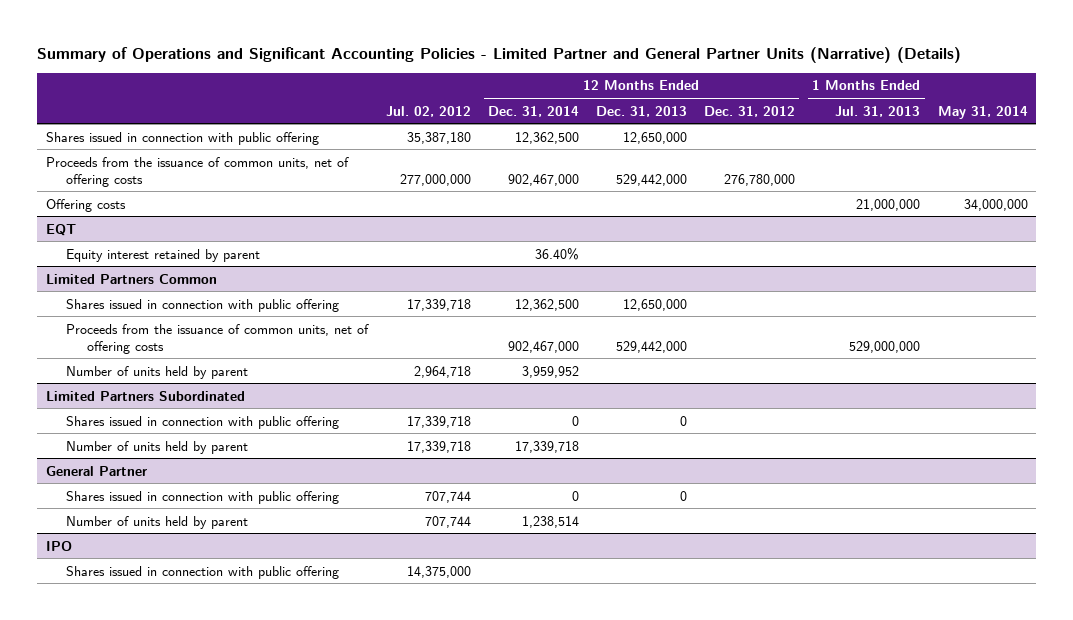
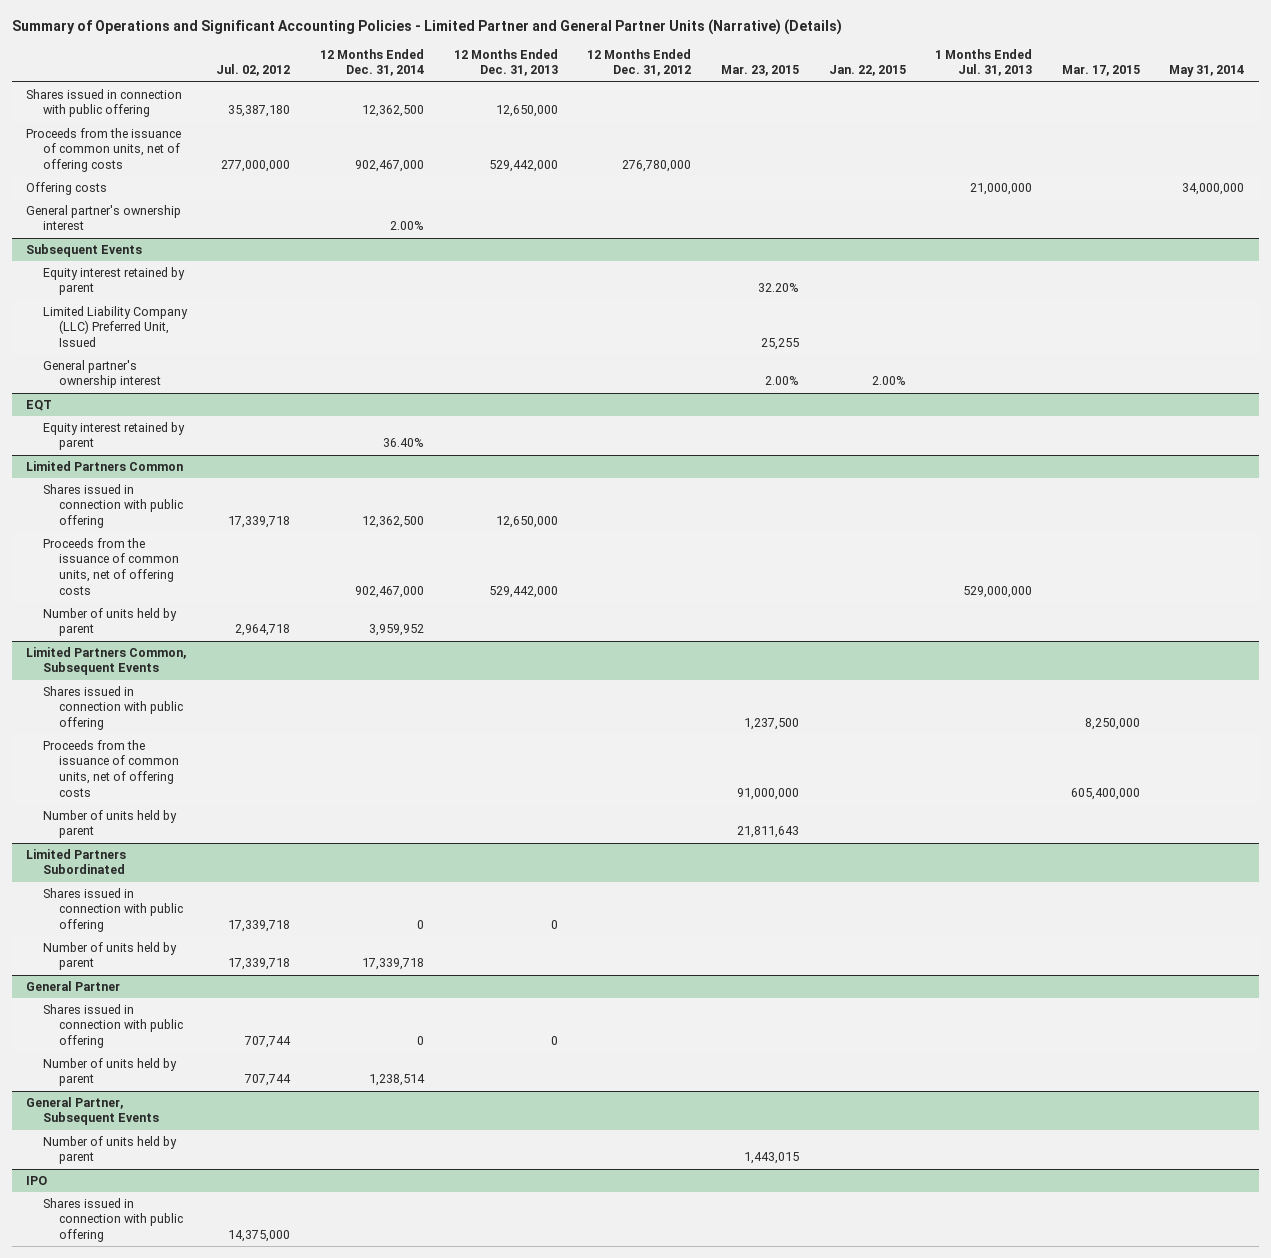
none -> [720,65,799,77] Mar. 23, 2015
none -> [828,65,906,77] Jan. 22, 2015
none -> [1061,65,1140,77] Mar. 17, 2015
none -> [26,204,182,231] General partner's ownership interest
none -> [26,243,143,257] Subsequent Events
none -> [42,266,185,296] Equity interest retained by parent
none -> [42,305,188,348] Limited Liability Company (LLC) Preferred Unit, Issued
none -> [42,359,162,389] General partner's ownership interest
none -> [26,646,187,676] Limited Partners Common, Subsequent Events
none -> [42,685,184,731] Shares issued in connection with public offering
none -> [42,739,180,797] Proceeds from the issuance of common units, net of offering costs
none -> [42,809,177,839] Number of units held by parent
none -> [26,1096,159,1126] General Partner, Subsequent Events
none -> [42,1135,177,1165] Number of units held by parent

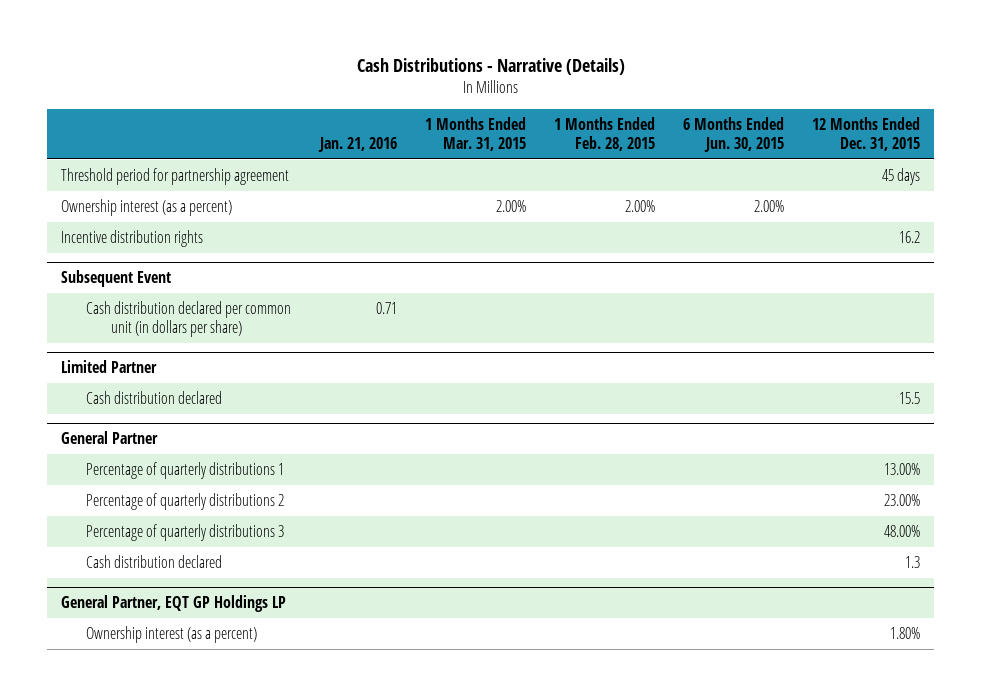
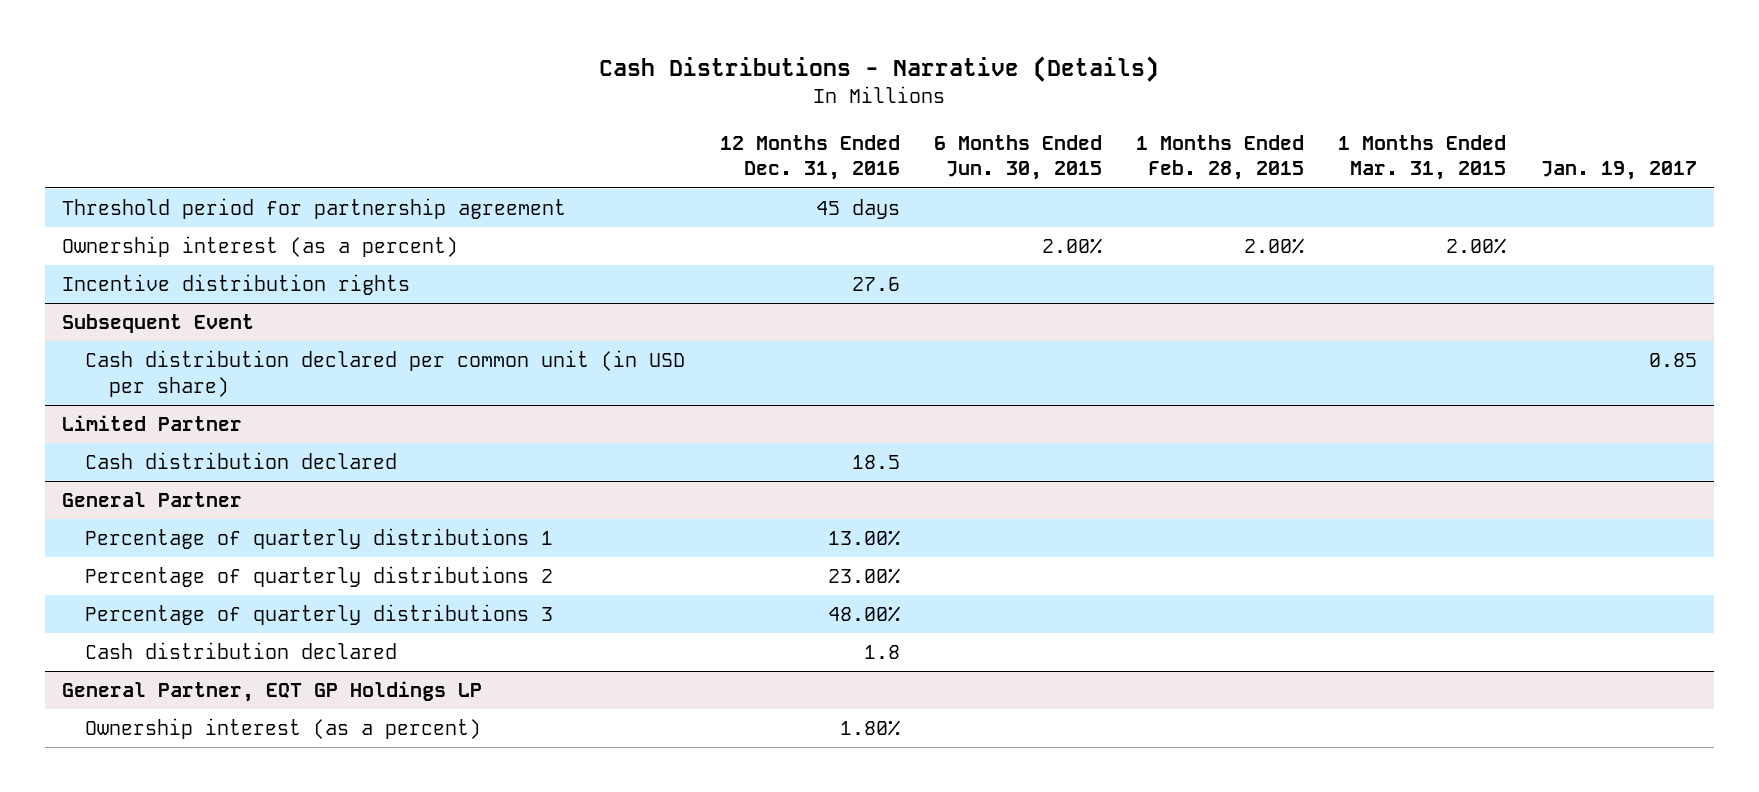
[317,136,397,152] Jan. 21, 2016 -> none
[812,117,921,151] 12 Months Ended Dec. 31, 2015 -> none
none -> [719,134,900,181] 12 Months Ended Dec. 31, 2016
none -> [1540,161,1697,181] Jan. 19, 2017
[86,301,292,337] Cash distribution declared per common unit (in dollars per share) -> [85,350,686,397] Cash distribution declared per common unit (in USD per share)

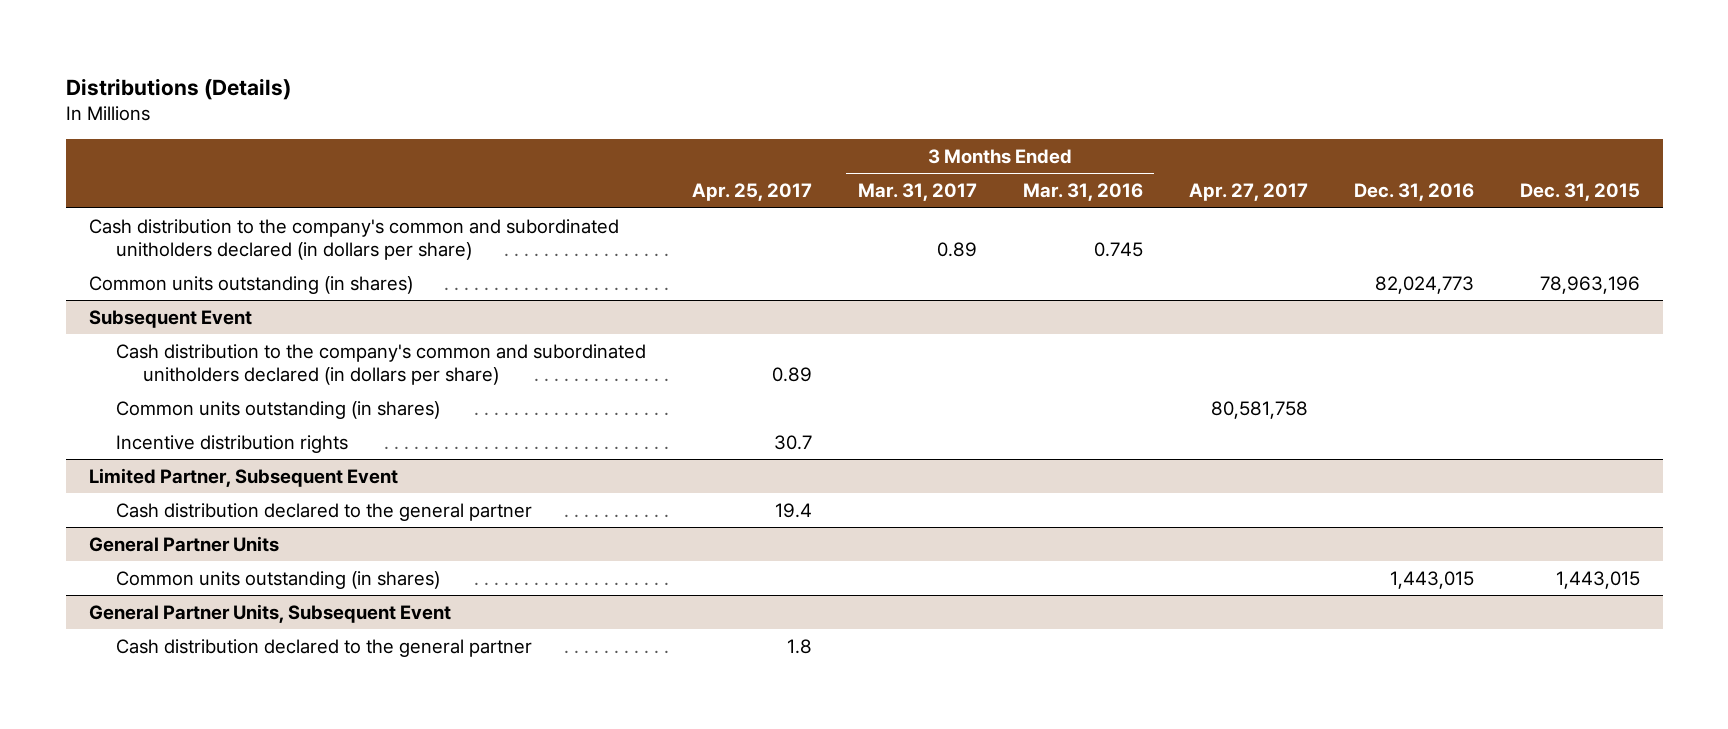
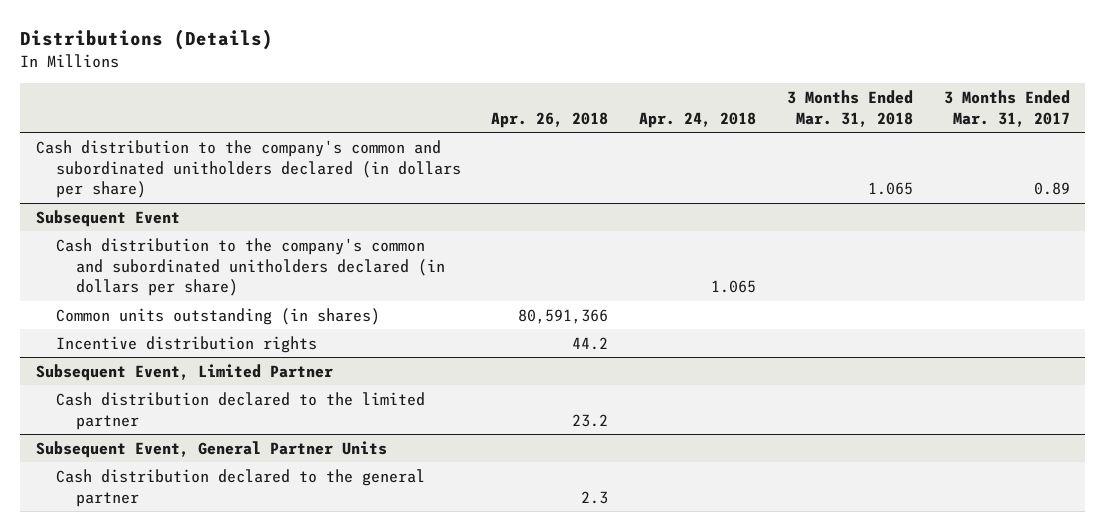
[691,183,812,202] Apr. 25, 2017 -> none
[1022,183,1143,202] Mar. 31, 2016 -> none
[1188,183,1308,202] Apr. 27, 2017 -> none
[1353,183,1474,202] Dec. 31, 2016 -> none
[1519,183,1640,202] Dec. 31, 2015 -> none
none -> [491,111,609,128] Apr. 26, 2018
none -> [639,111,757,128] Apr. 24, 2018
none -> [786,89,913,127] 3 Months Ended Mar. 31, 2018
[88,275,413,294] Common units outstanding (in shares) -> none
[88,535,279,552] General Partner Units -> none
[116,570,441,589] Common units outstanding (in shares) -> none
[88,467,398,487] Limited Partner, Subsequent Event -> [35,363,333,381] Subsequent Event, Limited Partner
[116,502,533,521] Cash distribution declared to the general partner -> [55,391,425,430] Cash distribution declared to the limited partner
[88,603,451,623] General Partner Units, Subsequent Event -> [35,440,387,458] Subsequent Event, General Partner Units

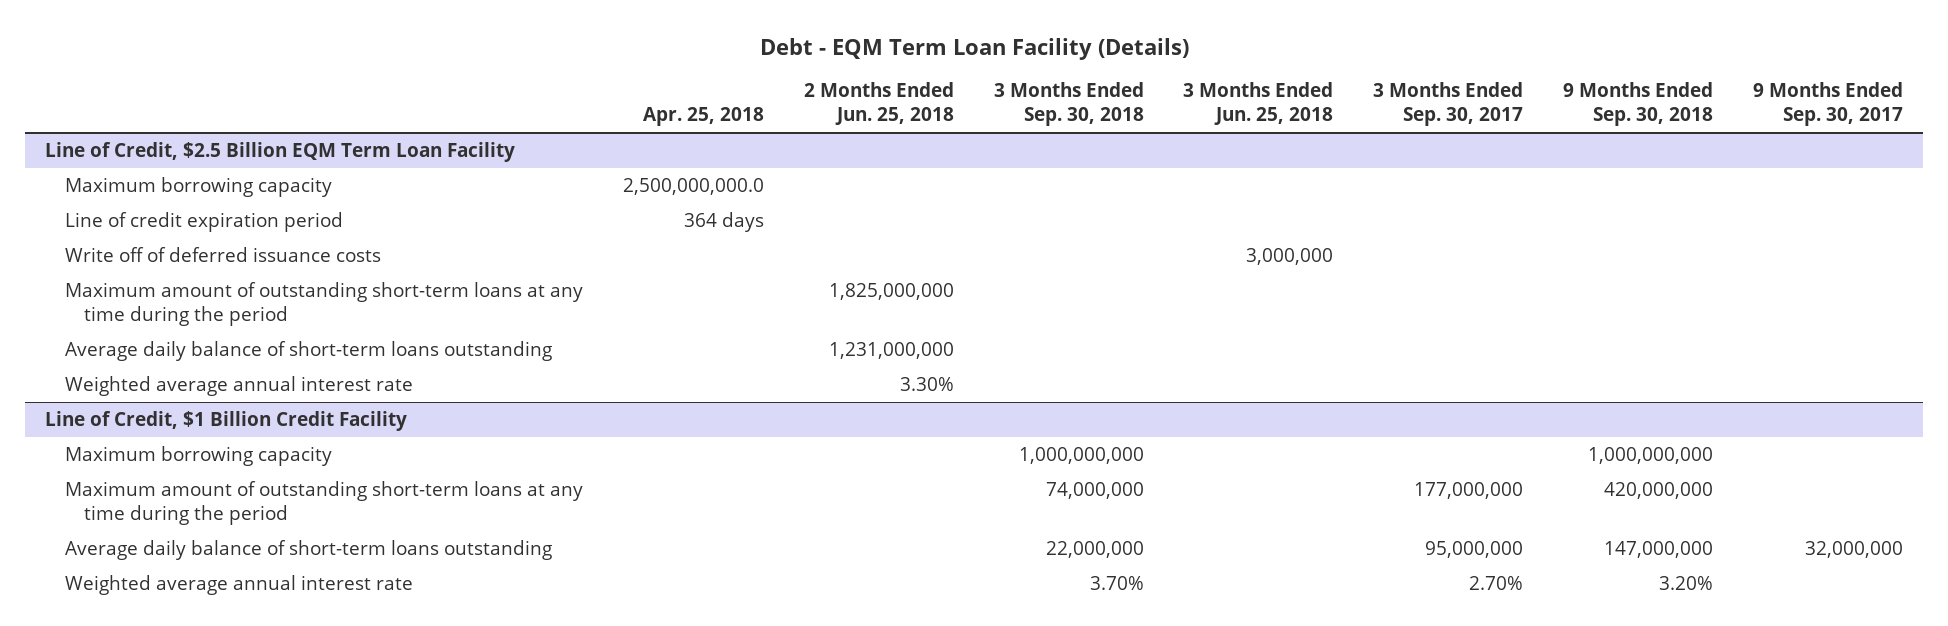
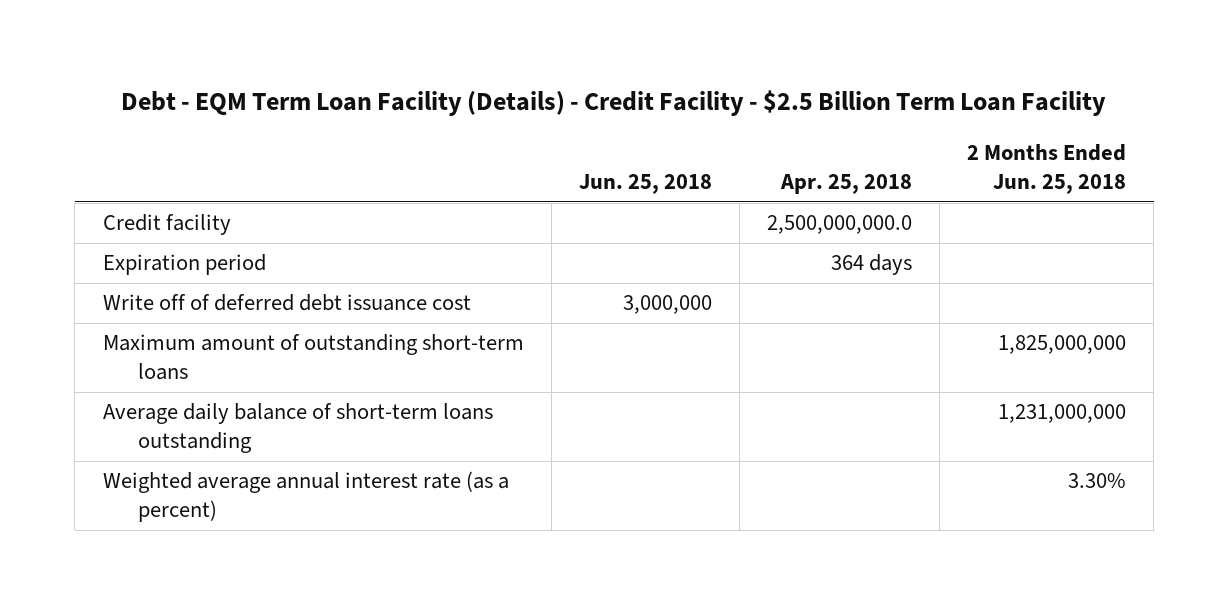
[760,37,1190,60] Debt - EQM Term Loan Facility (Details) -> [121,90,1107,117] Debt - EQM Term Loan Facility (Details) - Credit Facility - $2.5 Billion Term Loan Facility
[993,82,1144,127] 3 Months Ended Sep. 30, 2018 -> none
[1183,82,1334,126] 3 Months Ended Jun. 25, 2018 -> none
[1373,82,1524,127] 3 Months Ended Sep. 30, 2017 -> none
[1563,82,1714,127] 9 Months Ended Sep. 30, 2018 -> none
[1753,82,1904,127] 9 Months Ended Sep. 30, 2017 -> none
none -> [578,174,712,195] Jun. 25, 2018
[45,142,516,163] Line of Credit, $2.5 Billion EQM Term Loan Facility -> none
[64,177,332,198] Maximum borrowing capacity -> [102,214,231,236] Credit facility
[64,212,343,233] Line of credit expiration period -> [102,254,266,276] Expiration period
[64,247,381,263] Write off of deferred issuance costs -> [102,294,471,312] Write off of deferred debt issuance cost
[64,282,583,327] Maximum amount of outstanding short-term loans at any time during the period -> [102,334,524,381] Maximum amount of outstanding short-term loans
[45,411,408,432] Line of Credit, $1 Billion Credit Facility -> none
[64,446,332,467] Maximum borrowing capacity -> none
[64,481,583,526] Maximum amount of outstanding short-term loans at any time during the period -> none
[64,540,552,561] Average daily balance of short-term loans outstanding -> none
[64,575,413,596] Weighted average annual interest rate -> none
[64,376,413,397] Weighted average annual interest rate -> [102,471,509,523] Weighted average annual interest rate (as a percent)

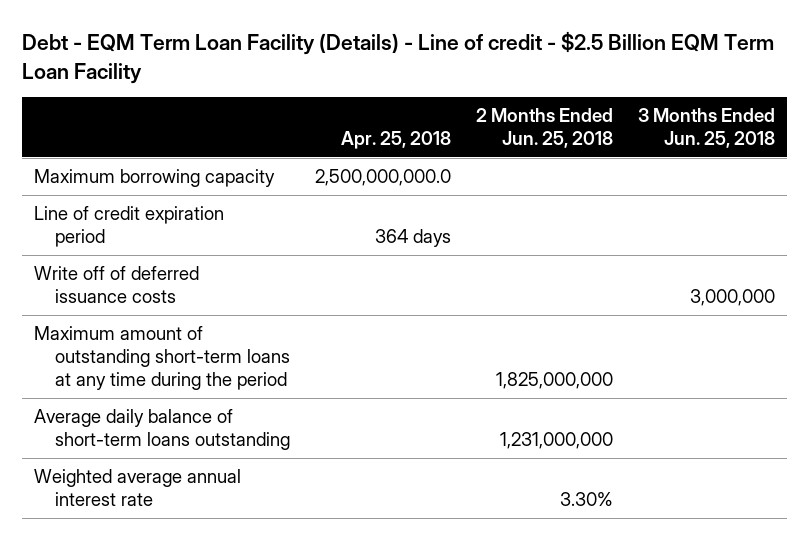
[121,90,1107,117] Debt - EQM Term Loan Facility (Details) - Credit Facility - $2.5 Billion Term Loan Facility -> [21,31,774,84] Debt - EQM Term Loan Facility (Details) - Line of credit - $2.5 Billion EQM Term Loan Facility
[578,174,712,195] Jun. 25, 2018 -> none
none -> [637,108,775,148] 3 Months Ended Jun. 25, 2018
[102,214,231,236] Credit facility -> [34,169,276,188] Maximum borrowing capacity
[102,254,266,276] Expiration period -> [34,206,225,247] Line of credit expiration period
[102,294,471,312] Write off of deferred debt issuance cost -> [34,266,200,303] Write off of deferred issuance costs
[102,334,524,381] Maximum amount of outstanding short-term loans -> [34,326,290,390] Maximum amount of outstanding short-term loans at any time during the period
[102,471,509,523] Weighted average annual interest rate (as a percent) -> [34,469,242,506] Weighted average annual interest rate

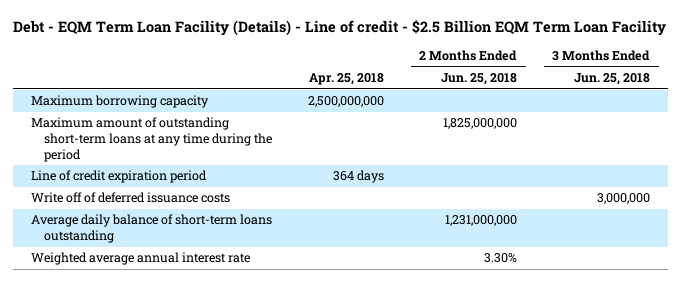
[314,169,451,187] 2,500,000,000.0 -> [307,96,384,108] 2,500,000,000
[34,326,290,390] Maximum amount of outstanding short-term loans at any time during the period -> [31,117,272,162] Maximum amount of outstanding short-term loans at any time during the period

